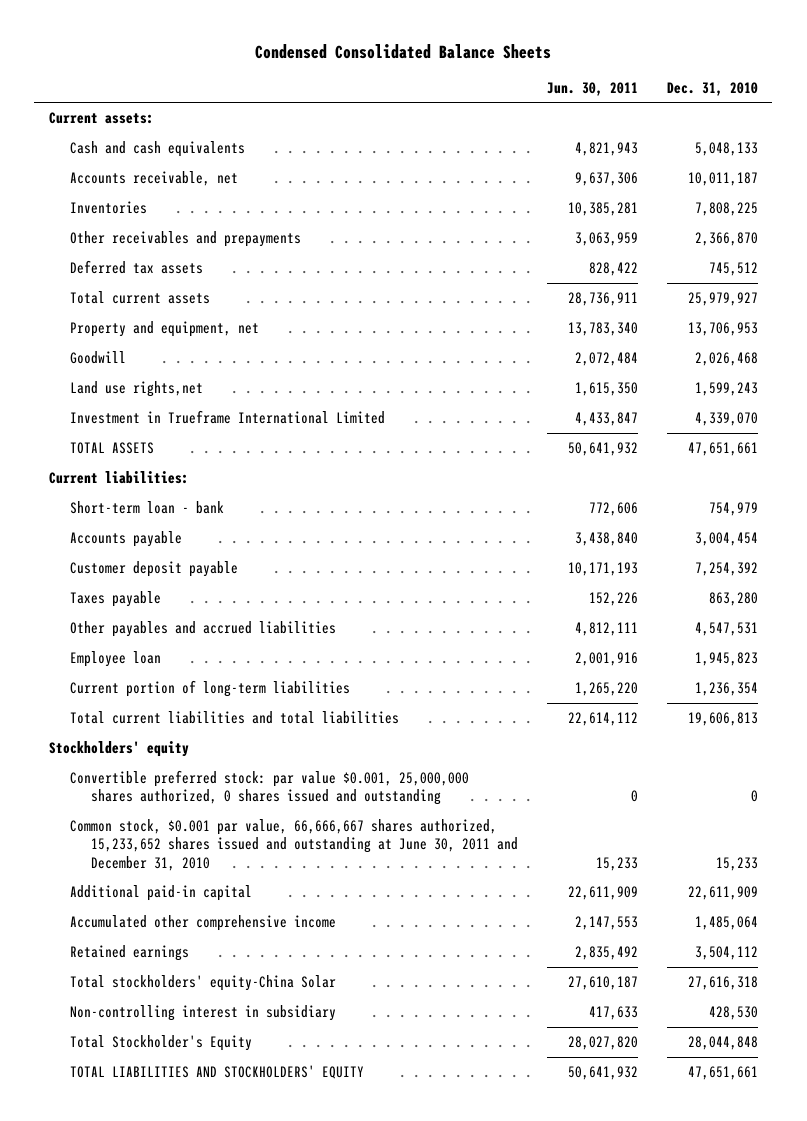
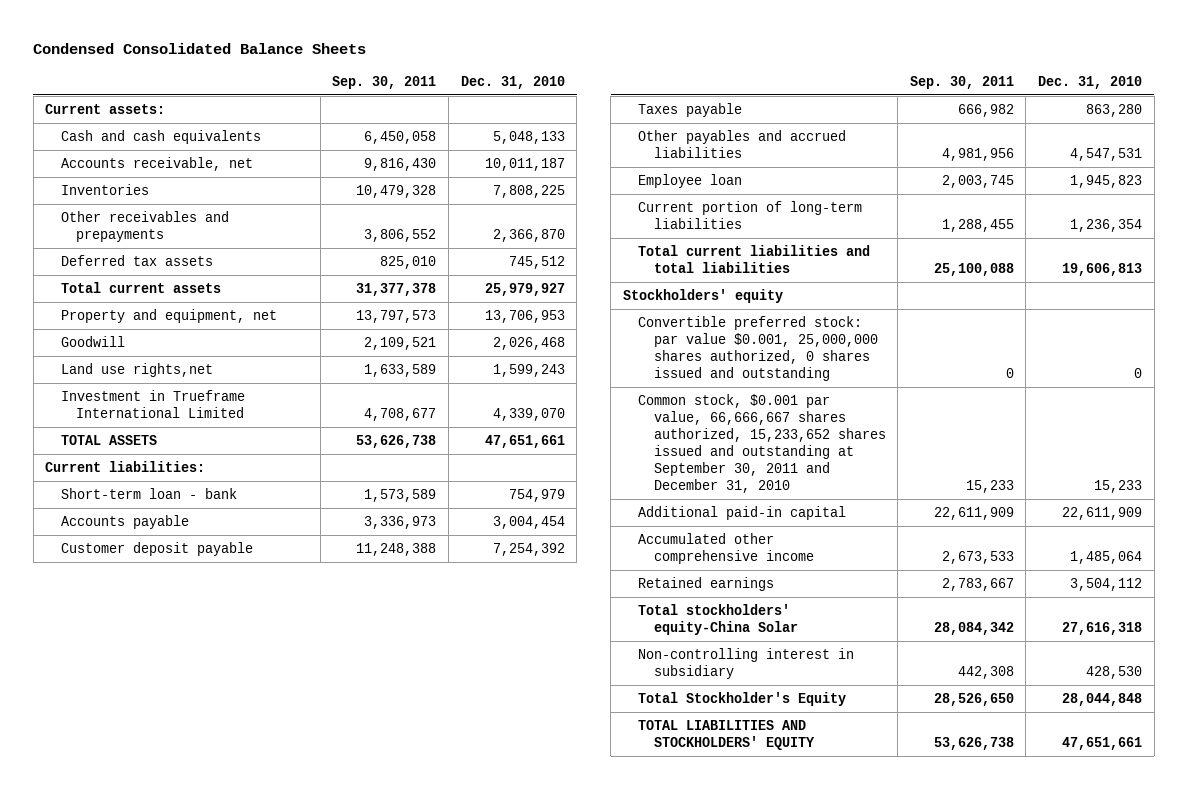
[546,81,638,96] Jun. 30, 2011 -> none
none -> [332,75,437,89] Sep. 30, 2011
[69,819,518,871] Common stock, $0.001 par value, 66,666,667 shares authorized, 15,233,652 shares issued and outstanding at June 30, 2011 and December 31, 2010 -> [638,393,886,494] Common stock, $0.001 par value, 66,666,667 shares authorized, 15,233,652 shares issued and outstanding at September 30, 2011 and December 31, 2010

